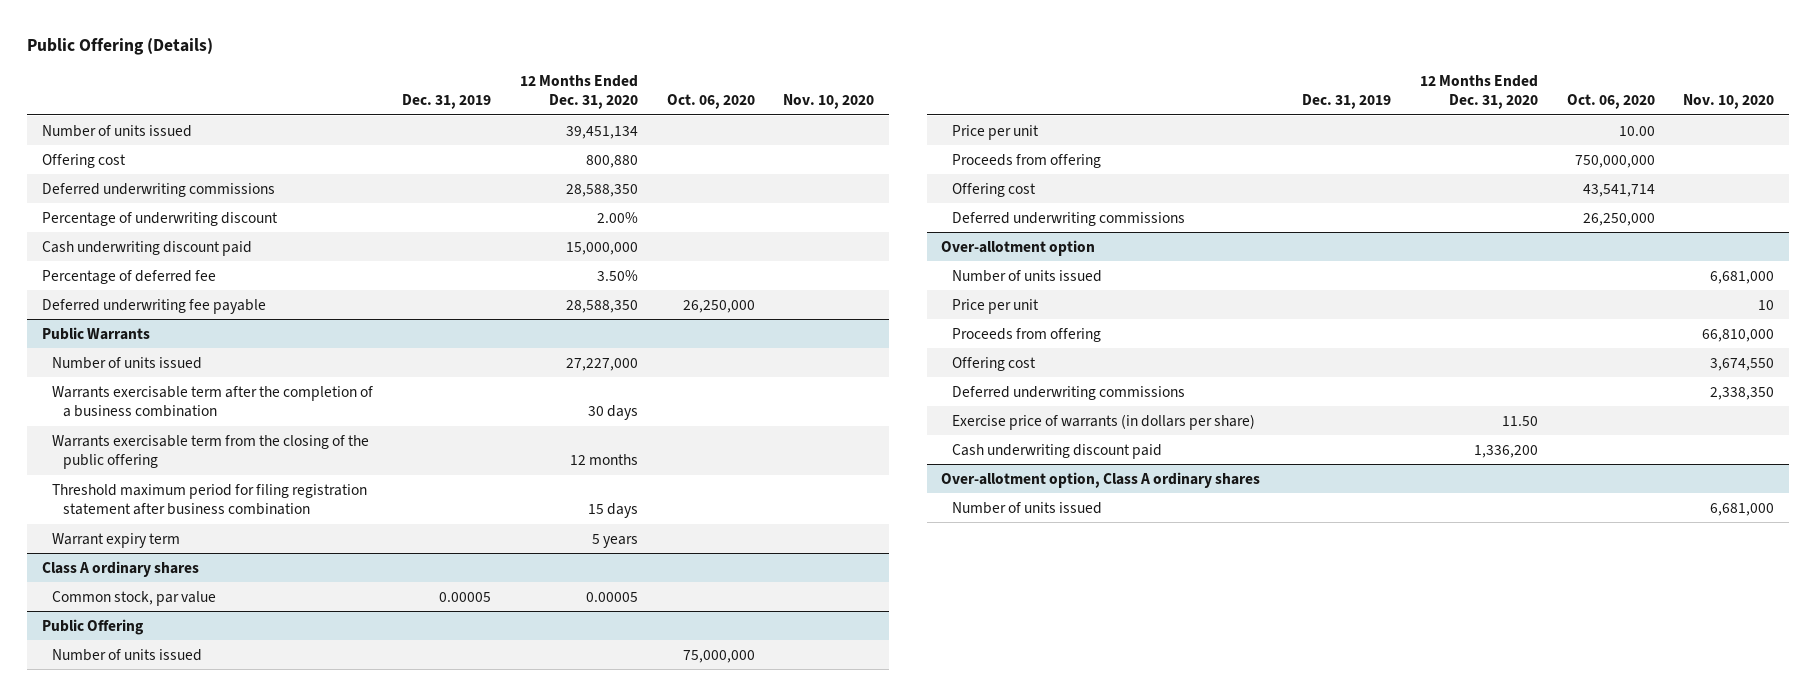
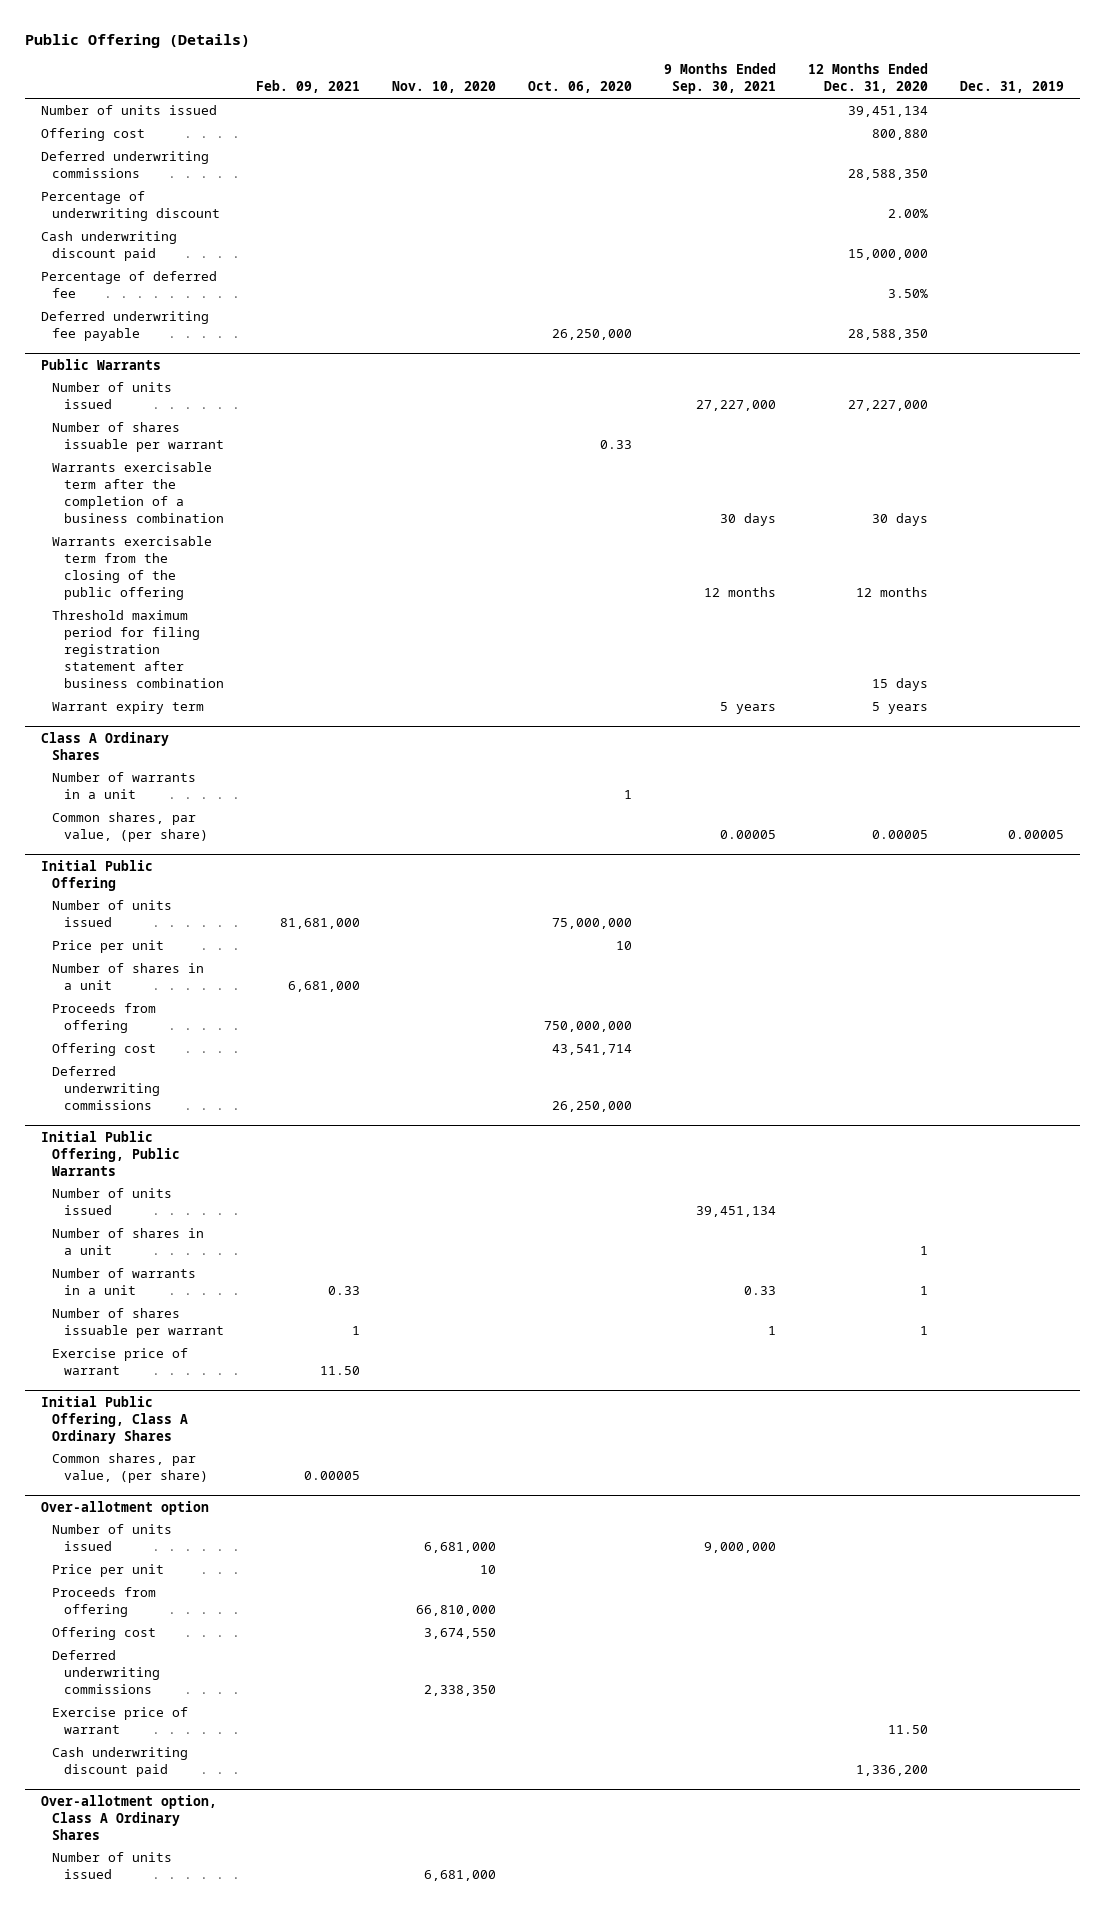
none -> [255,80,360,94] Feb. 09, 2021
none -> [663,63,776,95] 9 Months Ended Sep. 30, 2021
none -> [52,422,224,453] Number of shares issuable per warrant
[41,560,199,577] Class A ordinary shares -> [40,731,169,760] Class A Ordinary Shares
none -> [52,772,197,800] Number of warrants in a unit
[52,590,217,606] Common stock, par value -> [52,812,208,843] Common shares, par value, (per share)
[41,618,144,635] Public Offering -> [40,859,153,891] Initial Public Offering
[1618,125,1655,136] 10.00 -> [615,941,632,951] 10
none -> [52,963,205,991] Number of shares in a unit
none -> [40,1130,181,1176] Initial Public Offering, Public Warrants
none -> [52,1188,173,1216] Number of units issued
none -> [52,1228,205,1256] Number of shares in a unit
none -> [52,1268,197,1296] Number of warrants in a unit
none -> [52,1308,224,1339] Number of shares issuable per warrant
none -> [52,1348,189,1376] Exercise price of warrant
none -> [40,1395,189,1444] Initial Public Offering, Class A Ordinary Shares
none -> [52,1453,208,1484] Common shares, par value, (per share)
[952,413,1256,430] Exercise price of warrants (in dollars per share) -> [52,1707,189,1735] Exercise price of warrant
[941,471,1261,488] Over-allotment option, Class A ordinary shares -> [40,1794,217,1840] Over-allotment option, Class A Ordinary Shares

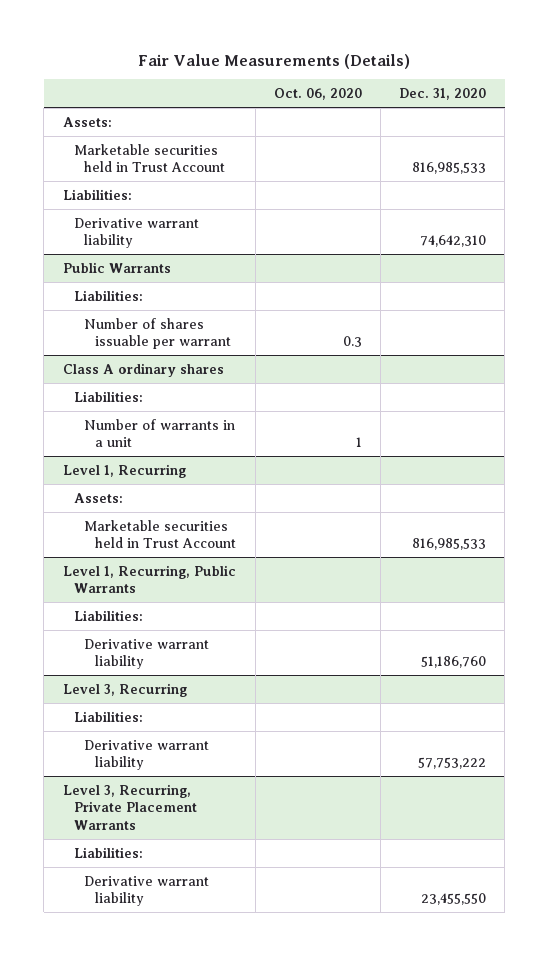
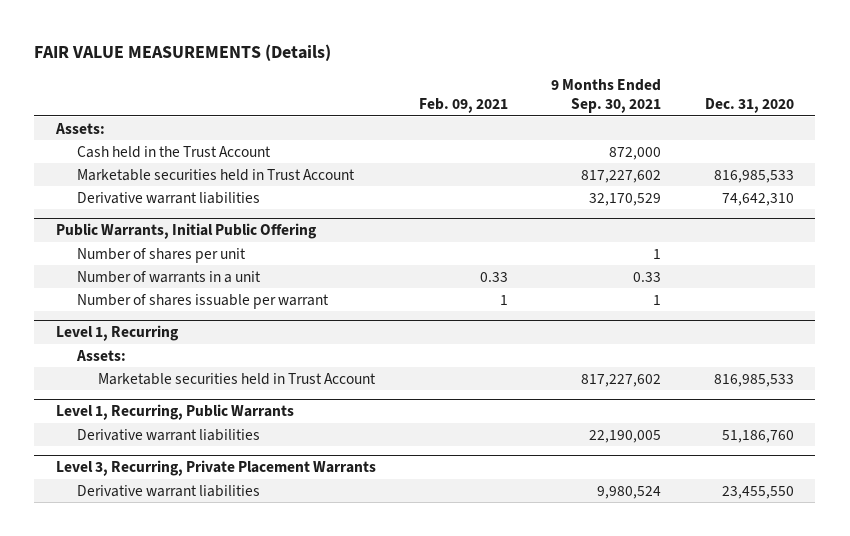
[138,53,411,69] Fair Value Measurements (Details) -> [34,44,332,62] FAIR VALUE MEASUREMENTS (Details)
[273,88,362,101] Oct. 06, 2020 -> none
none -> [419,98,509,114] Feb. 09, 2021
none -> [551,79,662,114] 9 Months Ended Sep. 30, 2021
none -> [77,145,272,158] Cash held in the Trust Account
[62,188,132,200] Liabilities: -> none
[73,289,143,301] Liabilities: -> none
[73,217,199,249] Derivative warrant liability -> [77,191,261,204] Derivative warrant liabilities
[62,261,171,273] Public Warrants -> [55,223,317,240] Public Warrants, Initial Public Offering
none -> [77,247,247,263] Number of shares per unit
none -> [77,270,262,283] Number of warrants in a unit
[62,362,224,377] Class A ordinary shares -> none
[73,390,143,402] Liabilities: -> none
[84,418,236,448] Number of warrants in a unit -> none
[73,609,143,621] Liabilities: -> none
[62,682,187,697] Level 3, Recurring -> none
[73,710,143,722] Liabilities: -> none
[84,739,210,771] Derivative warrant liability -> none
[84,638,210,670] Derivative warrant liability -> [77,428,261,441] Derivative warrant liabilities
[73,846,143,858] Liabilities: -> none
[84,875,210,907] Derivative warrant liability -> [77,484,261,497] Derivative warrant liabilities

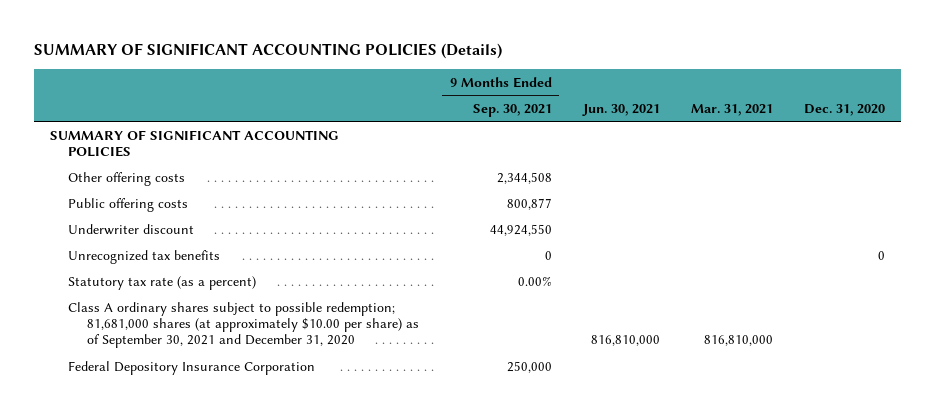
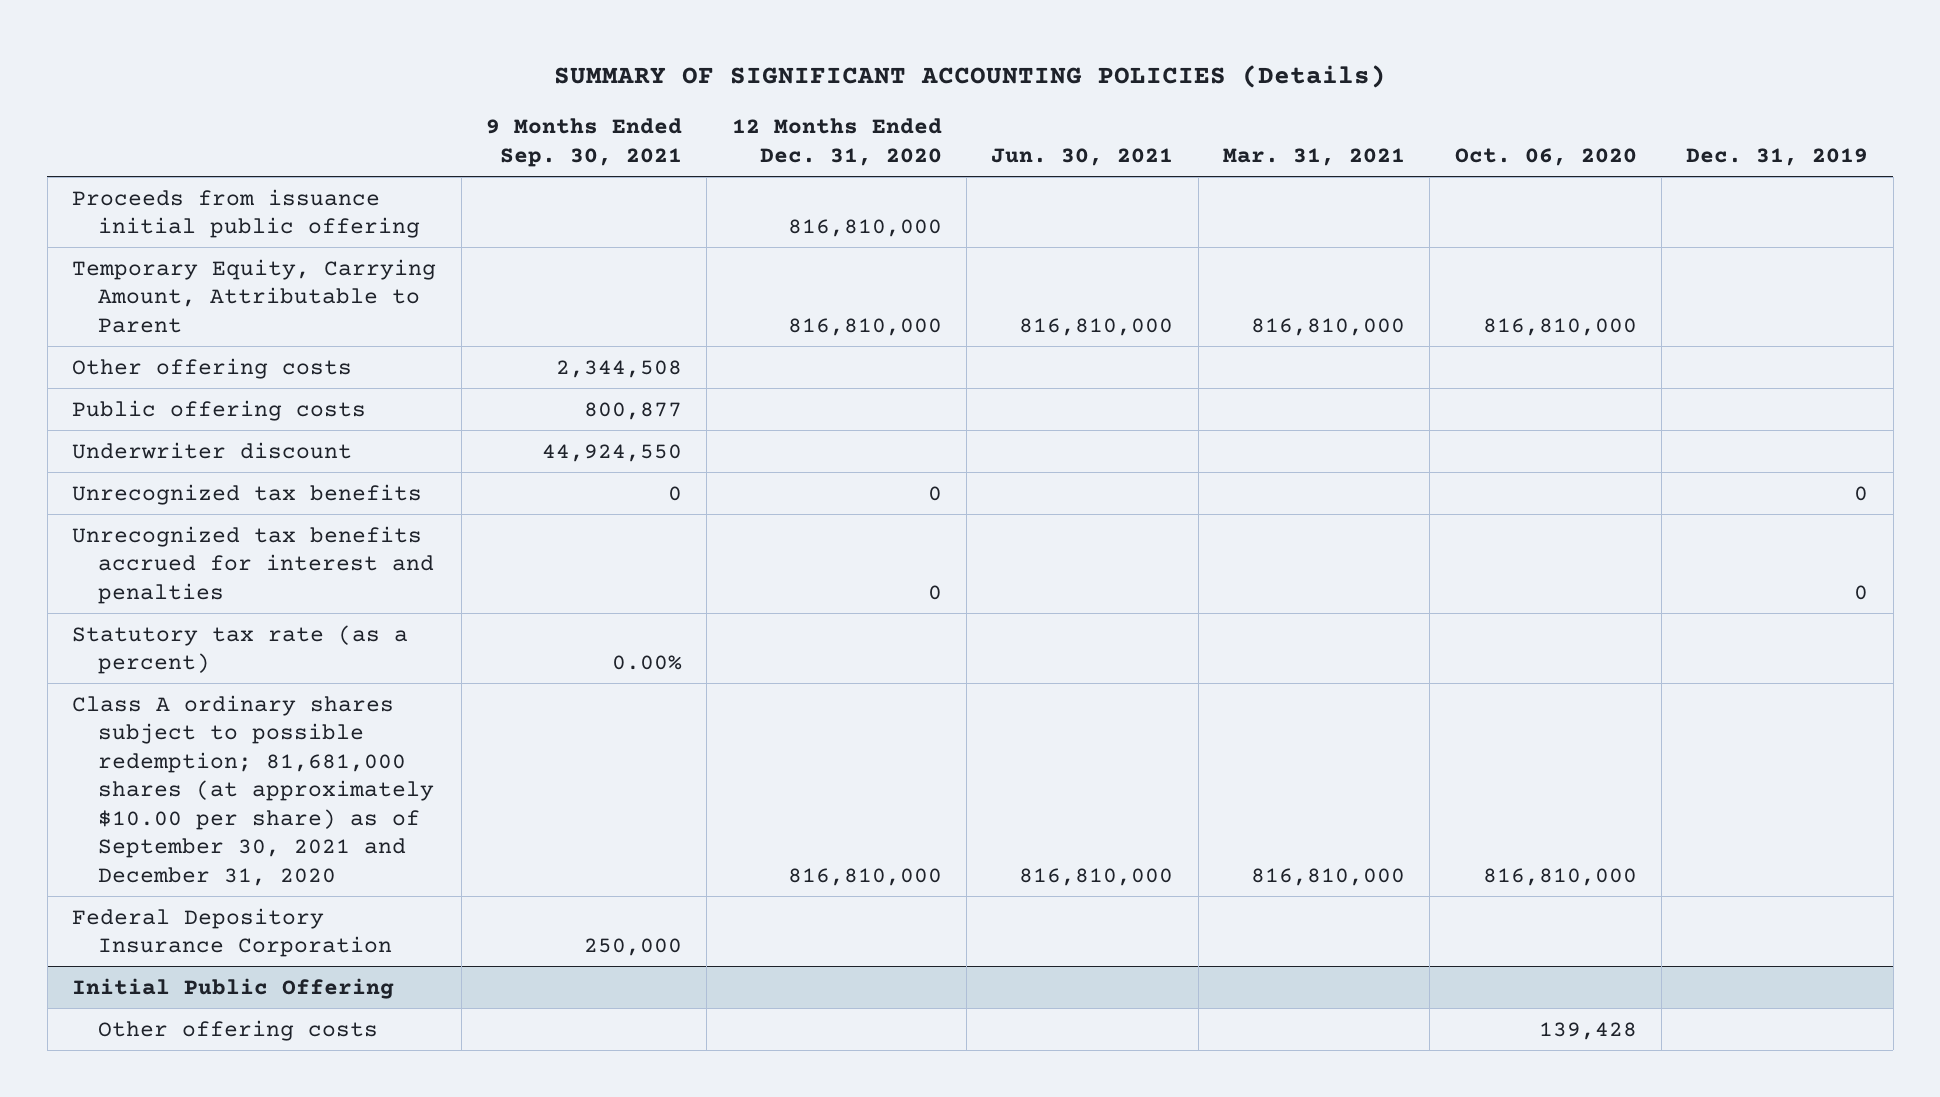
[804,103,886,116] Dec. 31, 2020 -> none
none -> [731,118,942,166] 12 Months Ended Dec. 31, 2020
none -> [1454,147,1637,166] Oct. 06, 2020
none -> [1686,147,1869,166] Dec. 31, 2019
[49,129,339,157] SUMMARY OF SIGNIFICANT ACCOUNTING POLICIES -> none
none -> [72,188,420,239] Proceeds from issuance initial public offering
none -> [72,258,437,333] Temporary Equity, Carrying Amount, Attributable to Parent
none -> [72,525,434,604] Unrecognized tax benefits accrued for interest and penalties
none -> [72,977,395,999] Initial Public Offering
none -> [97,1019,378,1041] Other offering costs

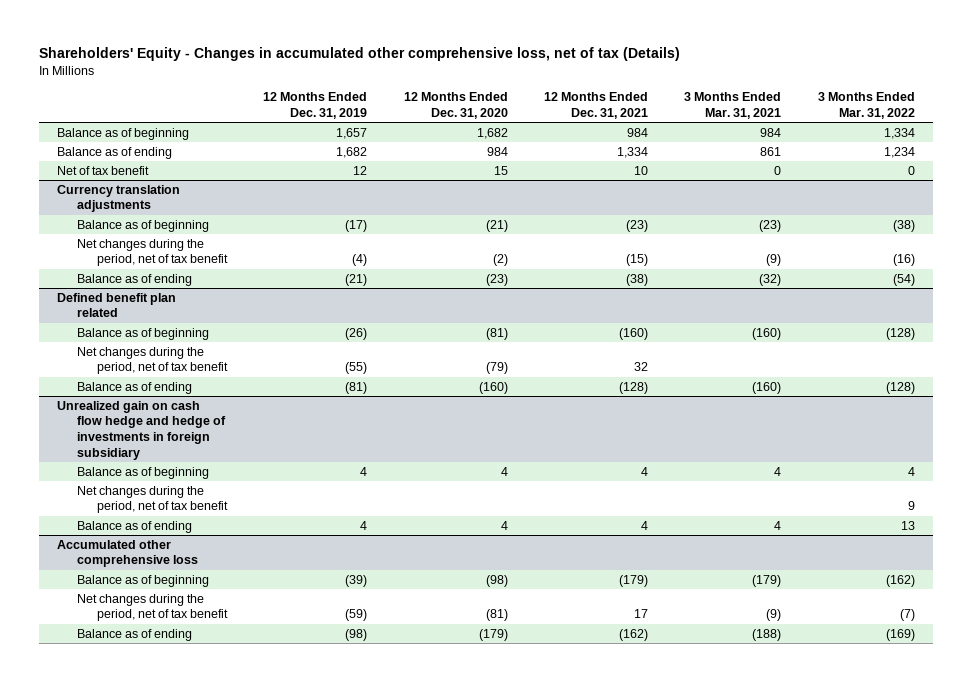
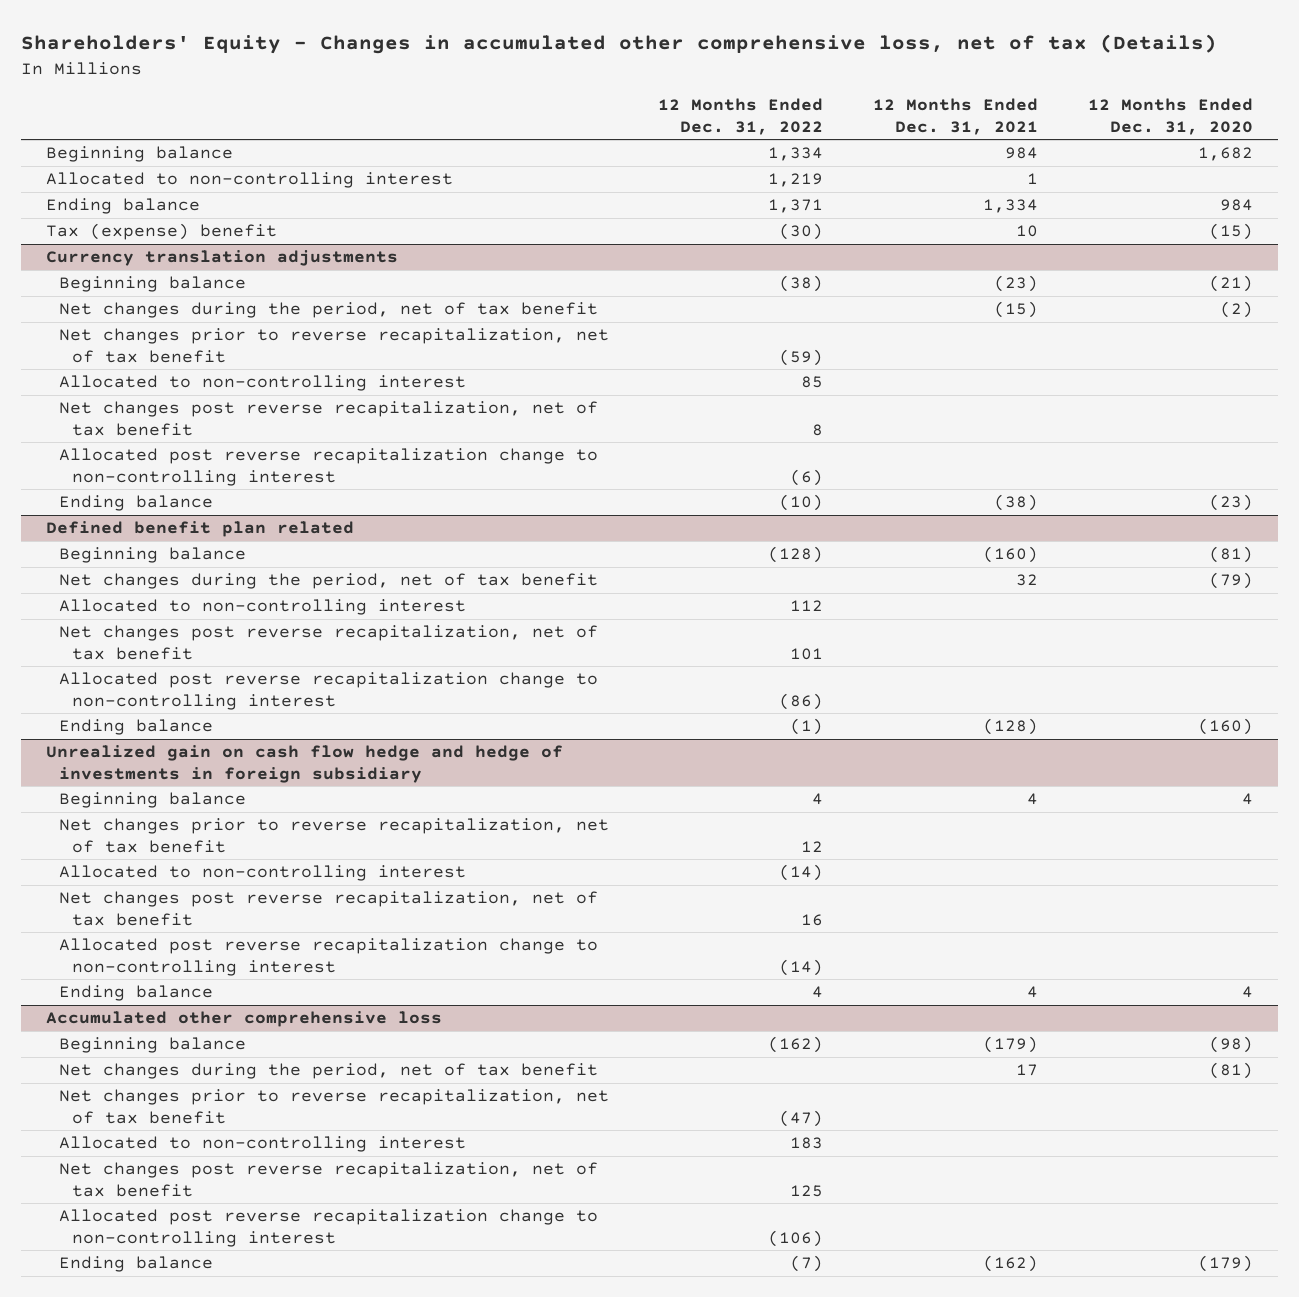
[263,92,368,119] 12 Months Ended Dec. 31, 2019 -> none
[684,92,782,119] 3 Months Ended Mar. 31, 2021 -> none
[817,92,915,119] 3 Months Ended Mar. 31, 2022 -> none
none -> [658,98,824,135] 12 Months Ended Dec. 31, 2022
[57,165,150,175] Net of tax benefit -> none
[57,127,190,140] Balance as of beginning -> [45,146,233,163] Beginning balance
none -> [45,172,453,189] Allocated to non-controlling interest
[57,146,173,159] Balance as of ending -> [45,198,200,215] Ending balance
none -> [45,223,277,241] Tax (expense) benefit
[77,219,210,232] Balance as of beginning -> [58,276,246,293] Beginning balance
none -> [58,328,609,363] Net changes prior to reverse recapitalization, net of tax benefit
none -> [58,375,466,392] Allocated to non-controlling interest
none -> [58,401,598,436] Net changes post reverse recapitalization, net of tax benefit
none -> [58,448,598,486] Allocated post reverse recapitalization change to non-controlling interest
[77,273,193,286] Balance as of ending -> [58,495,213,512] Ending balance
[77,327,210,340] Balance as of beginning -> [58,547,246,564] Beginning balance
none -> [58,599,466,616] Allocated to non-controlling interest
none -> [58,625,598,660] Net changes post reverse recapitalization, net of tax benefit
none -> [58,672,598,710] Allocated post reverse recapitalization change to non-controlling interest
[77,381,193,394] Balance as of ending -> [58,719,213,736] Ending balance
[77,485,229,514] Net changes during the period, net of tax benefit -> none
[77,466,210,479] Balance as of beginning -> [58,792,246,809] Beginning balance
none -> [58,818,609,853] Net changes prior to reverse recapitalization, net of tax benefit
none -> [58,865,466,882] Allocated to non-controlling interest
none -> [58,891,598,926] Net changes post reverse recapitalization, net of tax benefit
none -> [58,938,598,976] Allocated post reverse recapitalization change to non-controlling interest
[77,520,193,533] Balance as of ending -> [58,985,213,1002] Ending balance
[77,574,210,587] Balance as of beginning -> [58,1037,246,1054] Beginning balance
none -> [58,1089,609,1124] Net changes prior to reverse recapitalization, net of tax benefit
none -> [58,1136,466,1153] Allocated to non-controlling interest
none -> [58,1162,598,1197] Net changes post reverse recapitalization, net of tax benefit
none -> [58,1209,598,1247] Allocated post reverse recapitalization change to non-controlling interest
[77,628,193,641] Balance as of ending -> [58,1256,213,1273] Ending balance

